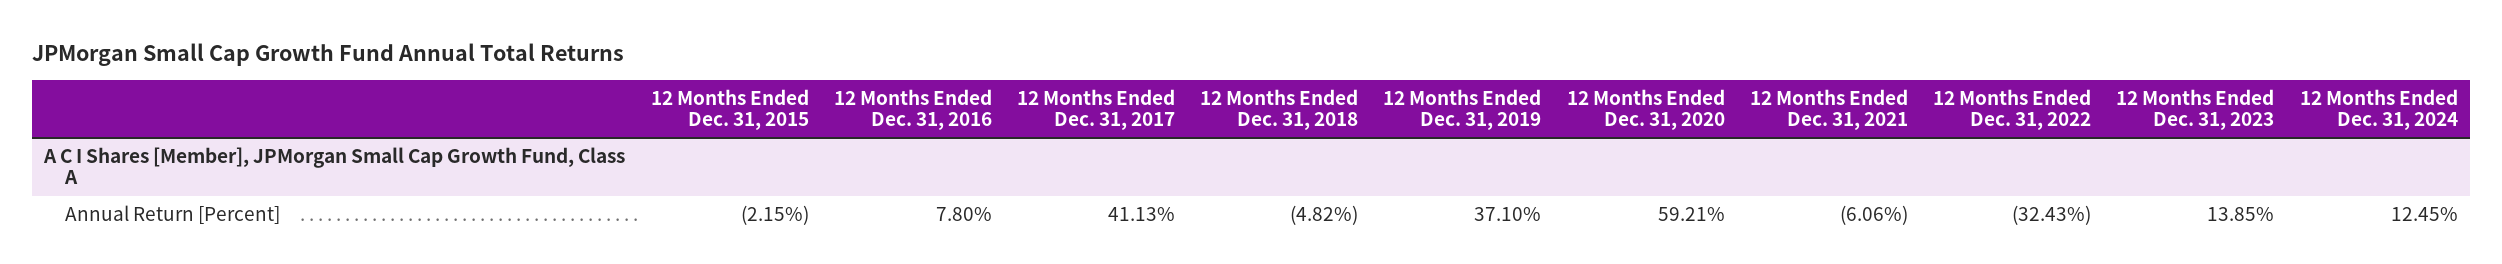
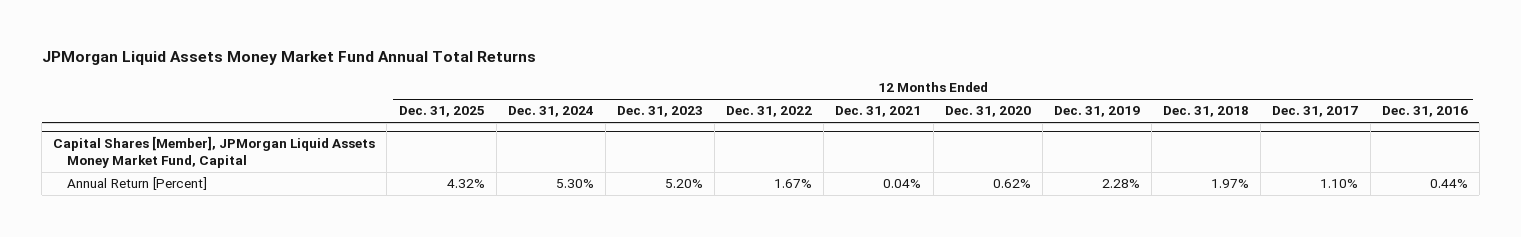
[31,42,624,66] JPMorgan Small Cap Growth Fund Annual Total Returns -> [41,51,536,66] JPMorgan Liquid Assets Money Market Fund Annual Total Returns
[650,88,809,131] 12 Months Ended Dec. 31, 2015 -> none
none -> [398,106,485,118] Dec. 31, 2025
[43,146,626,185] A C I Shares [Member], JPMorgan Small Cap Growth Fund, Class A -> none
none -> [53,136,376,169] Capital Shares [Member], JPMorgan Liquid Assets Money Market Fund, Capital
[935,206,992,221] 7.80% -> [1429,179,1468,189] 0.44%
[1108,206,1176,221] 41.13% -> [1320,179,1359,189] 1.10%
[1290,204,1359,225] (4.82%) -> [1211,179,1250,189] 1.97%
[1474,206,1542,221] 37.10% -> [1101,179,1140,189] 2.28%
[1657,206,1725,221] 59.21% -> [992,179,1031,189] 0.62%
[1839,204,1908,225] (6.06%) -> [883,179,922,189] 0.04%
[2012,204,2092,225] (32.43%) -> [774,179,813,189] 1.67%
[2207,206,2275,221] 13.85% -> [665,179,704,189] 5.20%
[2390,206,2458,221] 12.45% -> [555,179,594,189] 5.30%

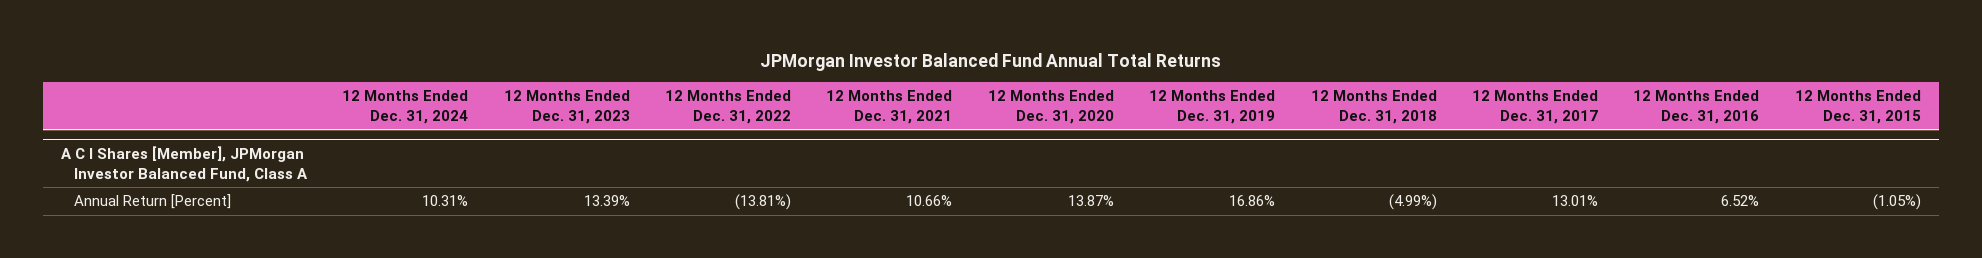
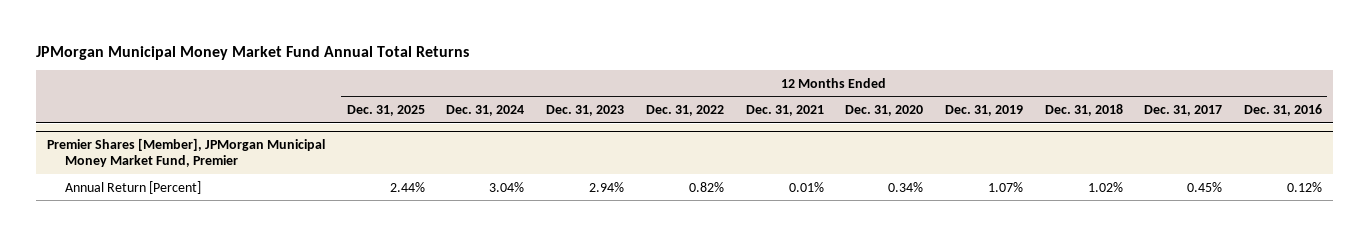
[759,52,1221,71] JPMorgan Investor Balanced Fund Annual Total Returns -> [36,45,470,60] JPMorgan Municipal Money Market Fund Annual Total Returns
[1794,90,1921,124] 12 Months Ended Dec. 31, 2015 -> none
none -> [346,105,425,117] Dec. 31, 2025
[60,146,308,182] A C I Shares [Member], JPMorgan Investor Balanced Fund, Class A -> none
none -> [47,138,326,168] Premier Shares [Member], JPMorgan Municipal Money Market Fund, Premier
[422,195,469,207] 10.31% -> [489,181,525,192] 3.04%
[583,195,630,207] 13.39% -> [589,181,625,192] 2.94%
[735,194,792,211] (13.81%) -> [688,181,724,192] 0.82%
[906,195,953,207] 10.66% -> [788,181,824,192] 0.01%
[1067,195,1114,207] 13.87% -> [888,181,924,192] 0.34%
[1229,195,1276,207] 16.86% -> [987,181,1023,192] 1.07%
[1388,194,1437,211] (4.99%) -> [1087,181,1123,192] 1.02%
[1552,195,1599,207] 13.01% -> [1187,181,1223,192] 0.45%
[1721,195,1760,207] 6.52% -> [1286,181,1322,192] 0.12%

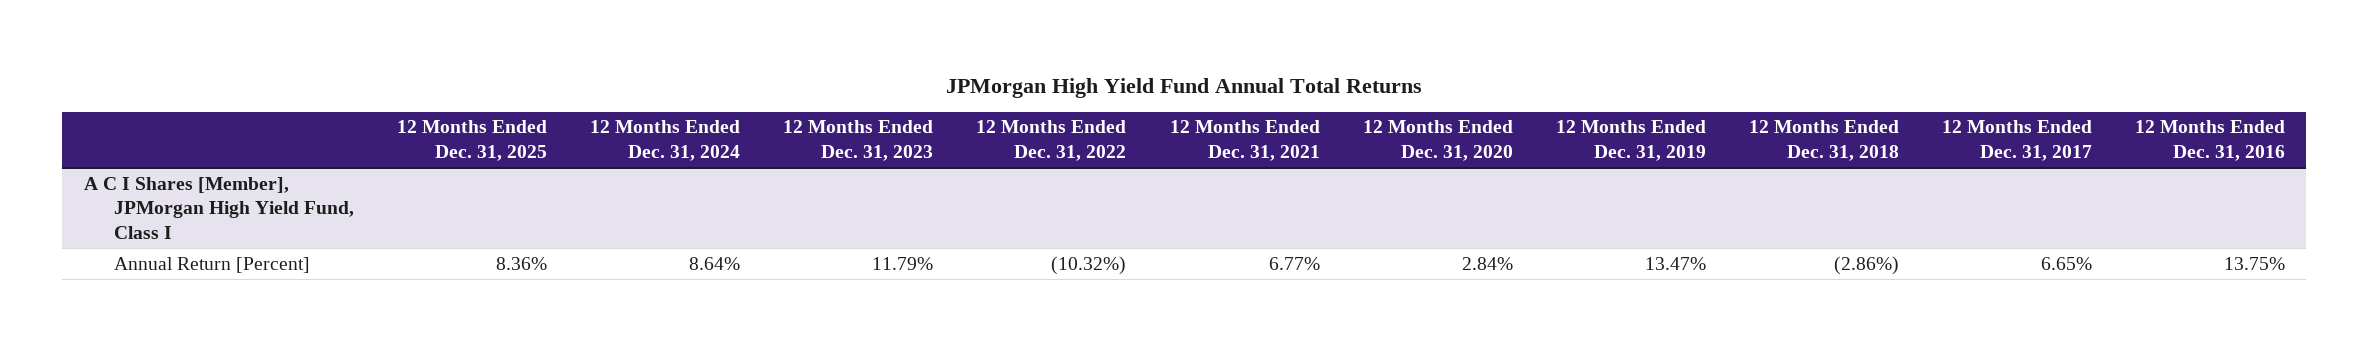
[36,45,470,60] JPMorgan Municipal Money Market Fund Annual Total Returns -> [946,77,1423,98] JPMorgan High Yield Fund Annual Total Returns
[47,138,326,168] Premier Shares [Member], JPMorgan Municipal Money Market Fund, Premier -> none
none -> [84,176,355,240] A C I Shares [Member], JPMorgan High Yield Fund, Class I
[389,181,425,192] 2.44% -> [496,256,548,270] 8.36%
[489,181,525,192] 3.04% -> [689,256,741,270] 8.64%
[589,181,625,192] 2.94% -> [872,256,934,270] 11.79%
[688,181,724,192] 0.82% -> [1051,255,1127,275] (10.32%)
[788,181,824,192] 0.01% -> [1268,256,1320,270] 6.77%
[888,181,924,192] 0.34% -> [1461,256,1513,270] 2.84%
[987,181,1023,192] 1.07% -> [1644,256,1706,270] 13.47%
[1087,181,1123,192] 1.02% -> [1833,255,1899,275] (2.86%)
[1187,181,1223,192] 0.45% -> [2040,256,2092,270] 6.65%
[1286,181,1322,192] 0.12% -> [2223,256,2285,270] 13.75%

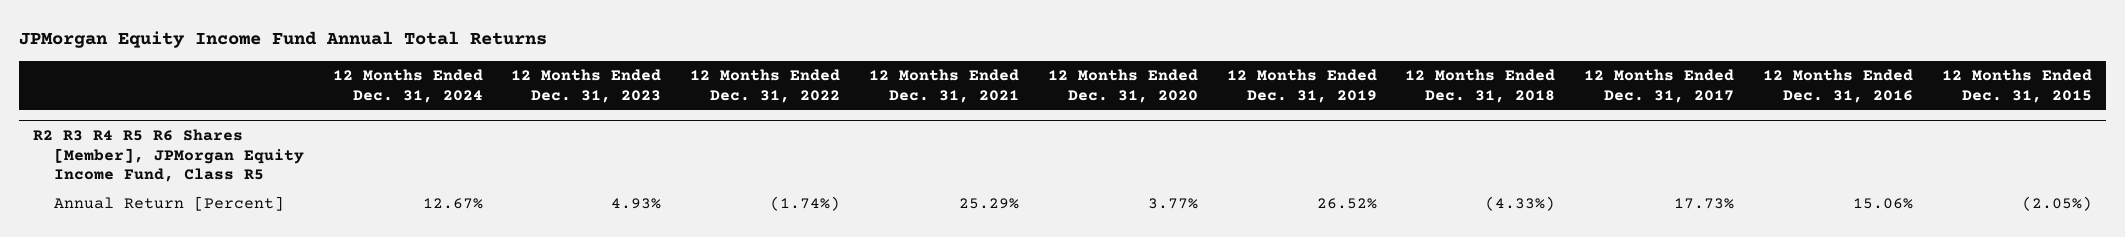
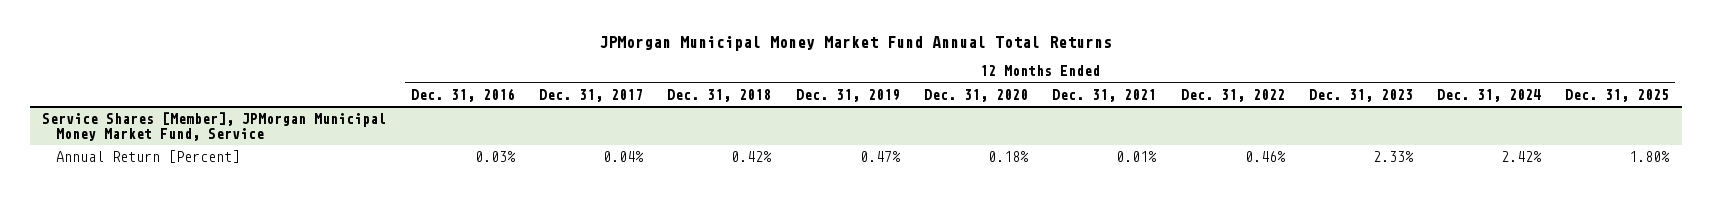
[19,31,548,49] JPMorgan Equity Income Fund Annual Total Returns -> [598,35,1112,51] JPMorgan Municipal Money Market Fund Annual Total Returns
[1941,69,2092,103] 12 Months Ended Dec. 31, 2015 -> none
none -> [1565,88,1670,102] Dec. 31, 2025
[33,129,304,182] R2 R3 R4 R5 R6 Shares [Member], JPMorgan Equity Income Fund, Class R5 -> none
none -> [42,111,387,141] Service Shares [Member], JPMorgan Municipal Money Market Fund, Service
[422,198,483,210] 12.67% -> [1501,150,1543,162] 2.42%
[611,198,662,210] 4.93% -> [1372,150,1414,162] 2.33%
[770,196,841,212] (1.74%) -> [1244,150,1286,162] 0.46%
[958,198,1019,210] 25.29% -> [1116,150,1158,162] 0.01%
[1147,198,1198,210] 3.77% -> [987,150,1029,162] 0.18%
[1316,198,1377,210] 26.52% -> [859,150,901,162] 0.47%
[1485,196,1556,212] (4.33%) -> [731,150,773,162] 0.42%
[1674,198,1735,210] 17.73% -> [603,150,645,162] 0.04%
[1853,198,1914,210] 15.06% -> [474,150,516,162] 0.03%

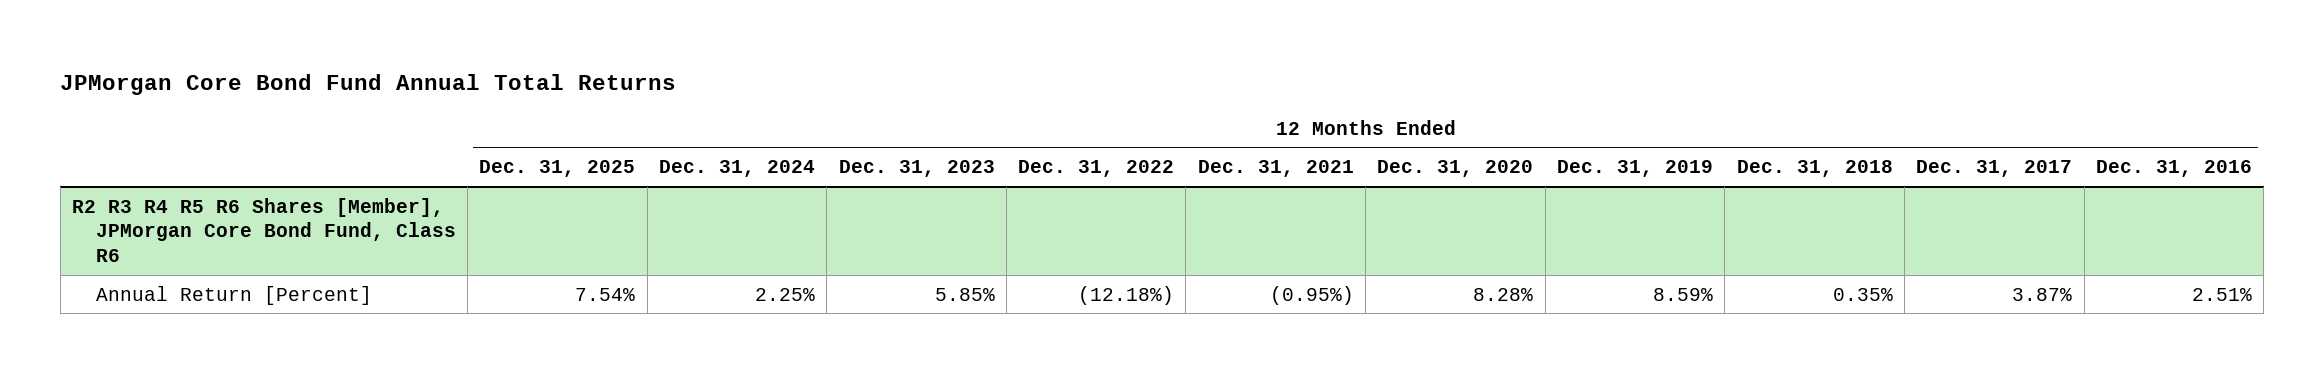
[598,35,1112,51] JPMorgan Municipal Money Market Fund Annual Total Returns -> [60,74,677,96] JPMorgan Core Bond Fund Annual Total Returns
[42,111,387,141] Service Shares [Member], JPMorgan Municipal Money Market Fund, Service -> none
none -> [72,197,456,262] R2 R3 R4 R5 R6 Shares [Member], JPMorgan Core Bond Fund, Class R6
[474,150,516,162] 0.03% -> [2191,287,2252,301] 2.51%
[603,150,645,162] 0.04% -> [2012,287,2073,301] 3.87%
[731,150,773,162] 0.42% -> [1832,287,1893,301] 0.35%
[859,150,901,162] 0.47% -> [1653,287,1714,301] 8.59%
[987,150,1029,162] 0.18% -> [1473,287,1534,301] 8.28%
[1116,150,1158,162] 0.01% -> [1269,285,1354,305] (0.95%)
[1244,150,1286,162] 0.46% -> [1078,285,1175,305] (12.18%)
[1372,150,1414,162] 2.33% -> [934,287,995,301] 5.85%
[1501,150,1543,162] 2.42% -> [754,287,815,301] 2.25%
[1629,150,1671,162] 1.80% -> [575,287,636,301] 7.54%

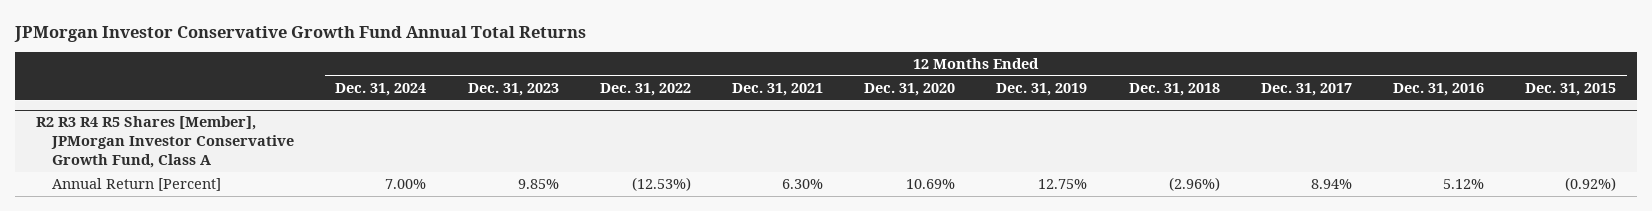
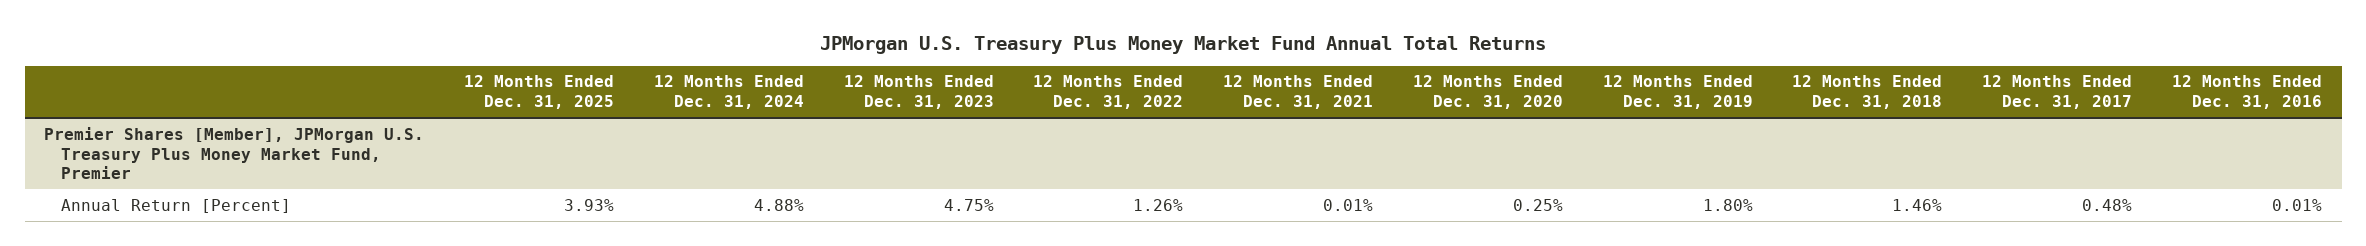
[14,25,587,42] JPMorgan Investor Conservative Growth Fund Annual Total Returns -> [820,35,1547,54] JPMorgan U.S. Treasury Plus Money Market Fund Annual Total Returns
[1525,83,1617,97] Dec. 31, 2015 -> none
none -> [464,75,615,110] 12 Months Ended Dec. 31, 2025
[35,116,295,168] R2 R3 R4 R5 Shares [Member], JPMorgan Investor Conservative Growth Fund, Class A -> none
none -> [44,126,425,180] Premier Shares [Member], JPMorgan U.S. Treasury Plus Money Market Fund, Premier
[385,179,427,190] 7.00% -> [753,198,804,211] 4.88%
[517,179,559,190] 9.85% -> [943,198,994,211] 4.75%
[631,177,691,192] (12.53%) -> [1133,198,1184,211] 1.26%
[782,179,824,190] 6.30% -> [1323,198,1374,211] 0.01%
[906,179,956,190] 10.69% -> [1512,198,1563,211] 0.25%
[1038,179,1088,190] 12.75% -> [1702,198,1753,211] 1.80%
[1168,177,1220,192] (2.96%) -> [1892,198,1943,211] 1.46%
[1310,179,1352,190] 8.94% -> [2082,198,2133,211] 0.48%
[1443,179,1485,190] 5.12% -> [2271,198,2322,211] 0.01%

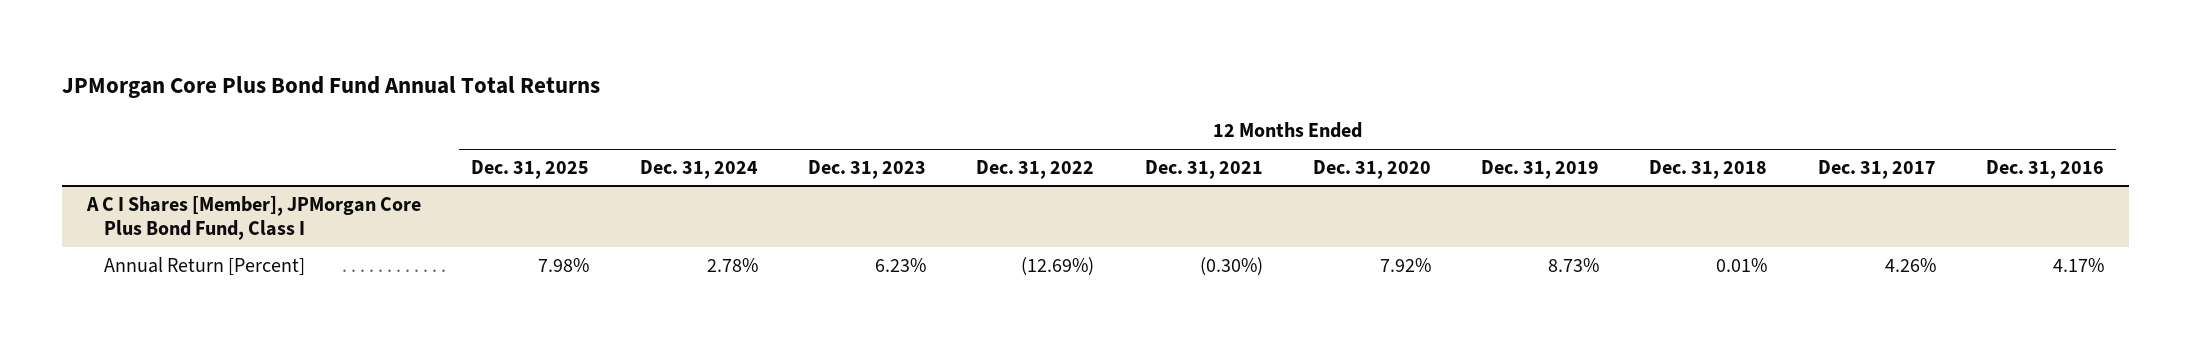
[820,35,1547,54] JPMorgan U.S. Treasury Plus Money Market Fund Annual Total Returns -> [62,75,601,98] JPMorgan Core Plus Bond Fund Annual Total Returns
[44,126,425,180] Premier Shares [Member], JPMorgan U.S. Treasury Plus Money Market Fund, Premier -> none
none -> [86,195,422,241] A C I Shares [Member], JPMorgan Core Plus Bond Fund, Class I
[564,198,615,211] 3.93% -> [538,257,590,272] 7.98%
[753,198,804,211] 4.88% -> [706,257,758,272] 2.78%
[943,198,994,211] 4.75% -> [874,257,926,272] 6.23%
[1133,198,1184,211] 1.26% -> [1021,256,1095,276] (12.69%)
[1323,198,1374,211] 0.01% -> [1199,256,1263,276] (0.30%)
[1512,198,1563,211] 0.25% -> [1379,257,1431,272] 7.92%
[1702,198,1753,211] 1.80% -> [1548,257,1600,272] 8.73%
[1892,198,1943,211] 1.46% -> [1716,257,1768,272] 0.01%
[2082,198,2133,211] 0.48% -> [1884,257,1936,272] 4.26%
[2271,198,2322,211] 0.01% -> [2052,257,2104,272] 4.17%

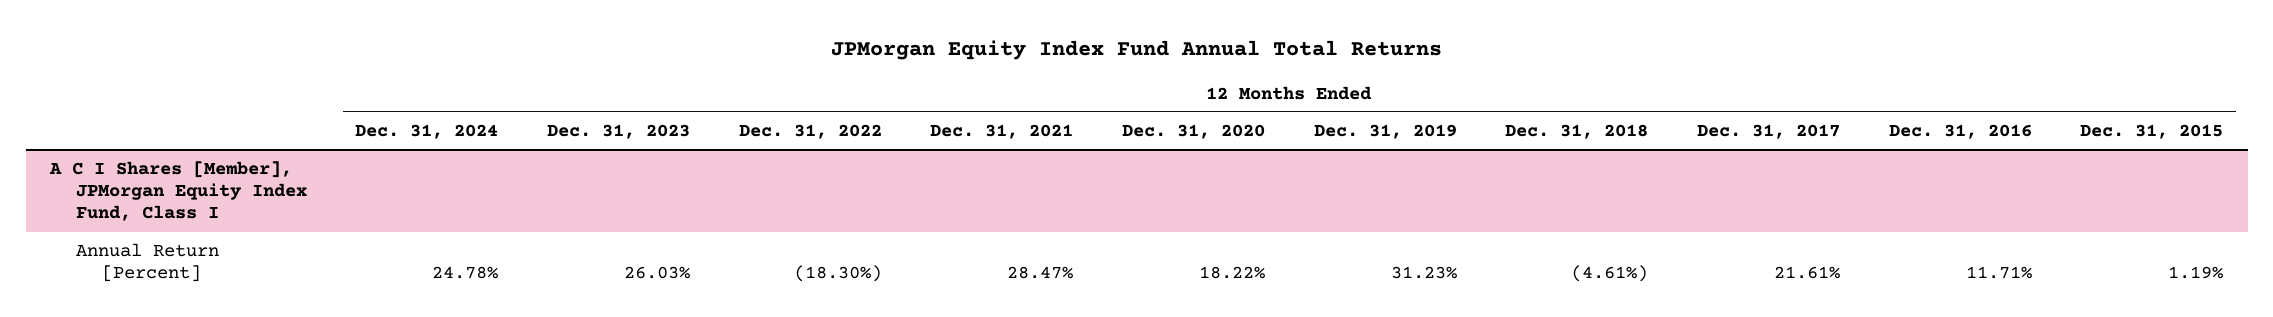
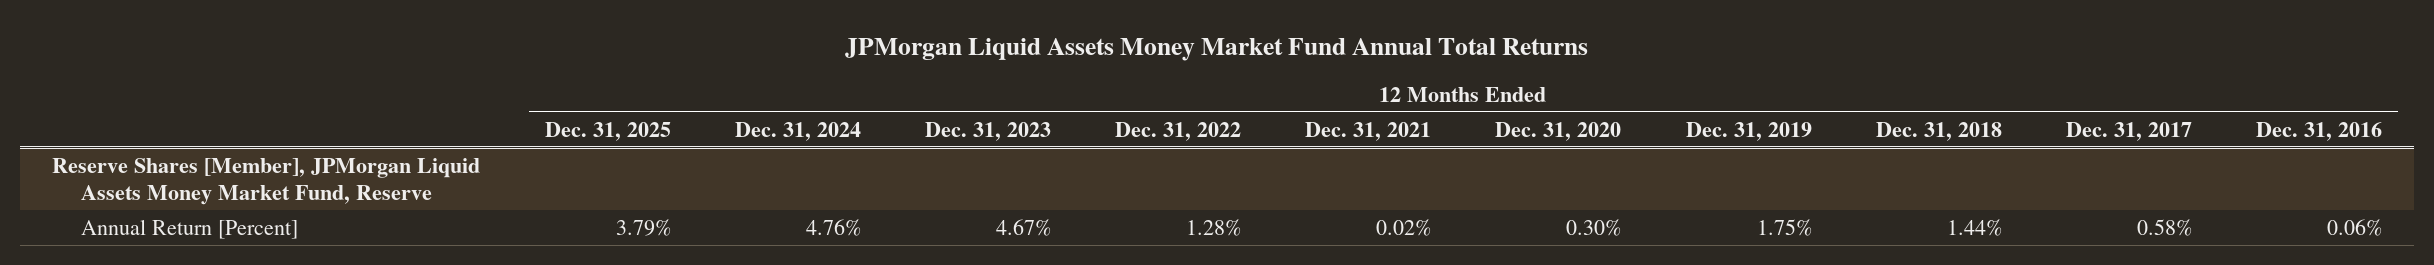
[830,40,1442,61] JPMorgan Equity Index Fund Annual Total Returns -> [845,37,1589,61] JPMorgan Liquid Assets Money Market Fund Annual Total Returns
[2080,123,2224,139] Dec. 31, 2015 -> none
none -> [544,121,671,141] Dec. 31, 2025
[48,161,307,222] A C I Shares [Member], JPMorgan Equity Index Fund, Class I -> none
none -> [52,157,481,206] Reserve Shares [Member], JPMorgan Liquid Assets Money Market Fund, Reserve
[432,266,499,280] 24.78% -> [805,218,861,236] 4.76%
[624,266,691,280] 26.03% -> [995,218,1051,236] 4.67%
[793,265,882,283] (18.30%) -> [1186,218,1242,236] 1.28%
[1007,266,1074,280] 28.47% -> [1376,218,1432,236] 0.02%
[1199,266,1266,280] 18.22% -> [1566,218,1622,236] 0.30%
[1390,266,1457,280] 31.23% -> [1756,218,1812,236] 1.75%
[1571,265,1649,283] (4.61%) -> [1946,218,2002,236] 1.44%
[1774,266,1841,280] 21.61% -> [2136,218,2192,236] 0.58%
[1965,266,2032,280] 11.71% -> [2327,218,2383,236] 0.06%

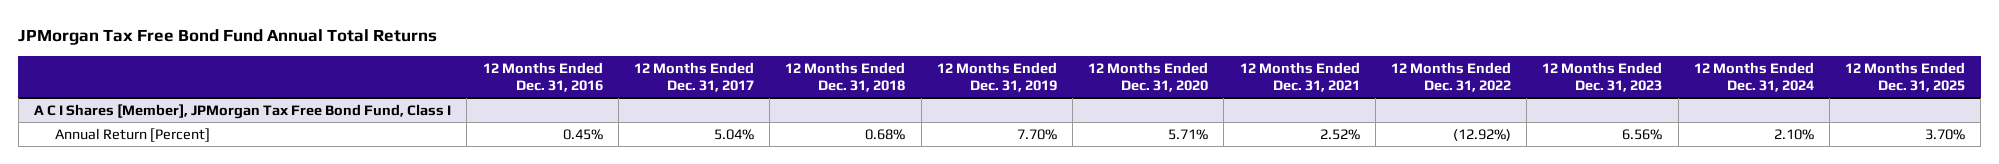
[845,37,1589,61] JPMorgan Liquid Assets Money Market Fund Annual Total Returns -> [18,29,438,46] JPMorgan Tax Free Bond Fund Annual Total Returns
[52,157,481,206] Reserve Shares [Member], JPMorgan Liquid Assets Money Market Fund, Reserve -> none
none -> [34,103,452,119] A C I Shares [Member], JPMorgan Tax Free Bond Fund, Class I
[615,218,671,236] 3.79% -> [1925,128,1966,140] 3.70%
[805,218,861,236] 4.76% -> [1773,128,1814,140] 2.10%
[995,218,1051,236] 4.67% -> [1622,128,1663,140] 6.56%
[1186,218,1242,236] 1.28% -> [1452,128,1511,141] (12.92%)
[1376,218,1432,236] 0.02% -> [1319,128,1360,140] 2.52%
[1566,218,1622,236] 0.30% -> [1168,128,1209,140] 5.71%
[1756,218,1812,236] 1.75% -> [1016,128,1057,140] 7.70%
[1946,218,2002,236] 1.44% -> [865,128,906,140] 0.68%
[2136,218,2192,236] 0.58% -> [713,128,754,140] 5.04%
[2327,218,2383,236] 0.06% -> [562,128,603,140] 0.45%

